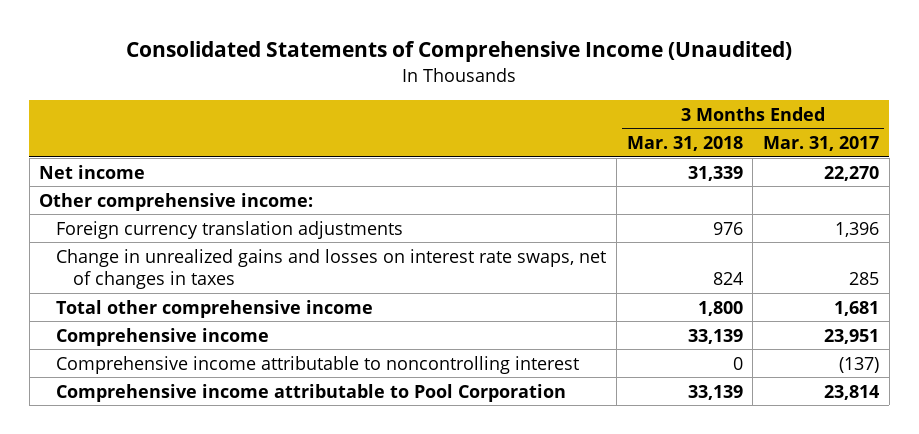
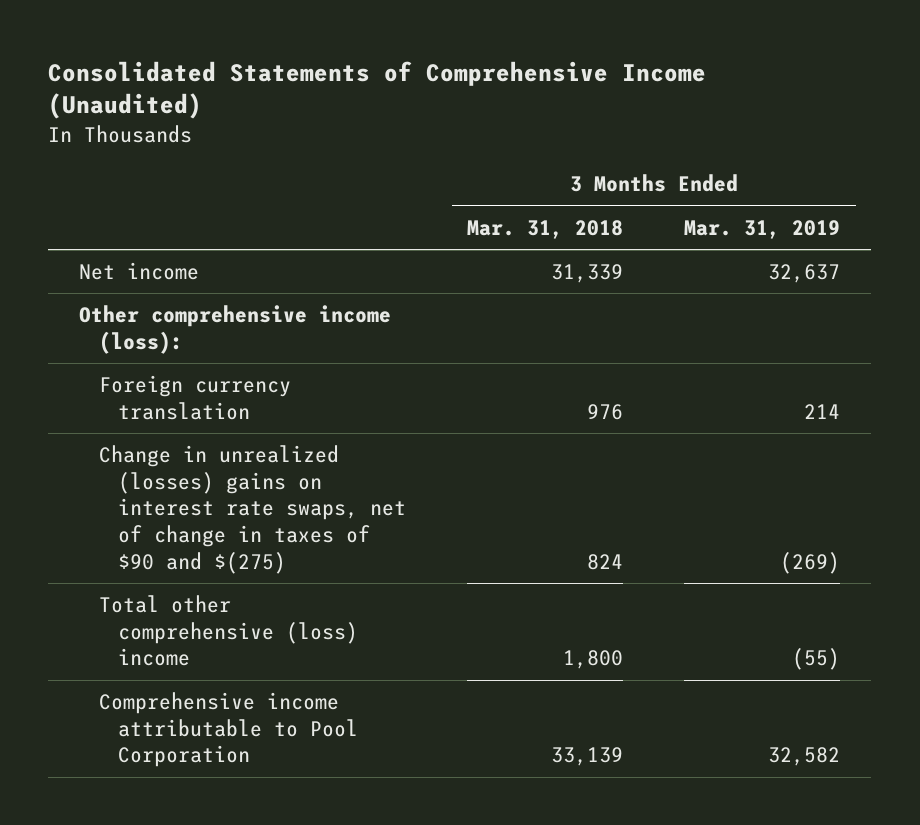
[763,136,880,152] Mar. 31, 2017 -> none
none -> [684,219,841,239] Mar. 31, 2019
[56,327,270,346] Comprehensive income -> none
[56,355,580,374] Comprehensive income attributable to noncontrolling interest -> none
[39,192,314,211] Other comprehensive income: -> [79,305,392,354] Other comprehensive income (loss):
[56,220,404,239] Foreign currency translation adjustments -> [98,375,291,420] Foreign currency translation
[56,248,607,290] Change in unrealized gains and losses on interest rate swaps, net of changes in taxes -> [98,445,406,574] Change in unrealized (losses) gains on interest rate swaps, net of change in taxes of $90 and $(275)
[56,299,374,318] Total other comprehensive income -> [98,595,358,667] Total other comprehensive (loss) income

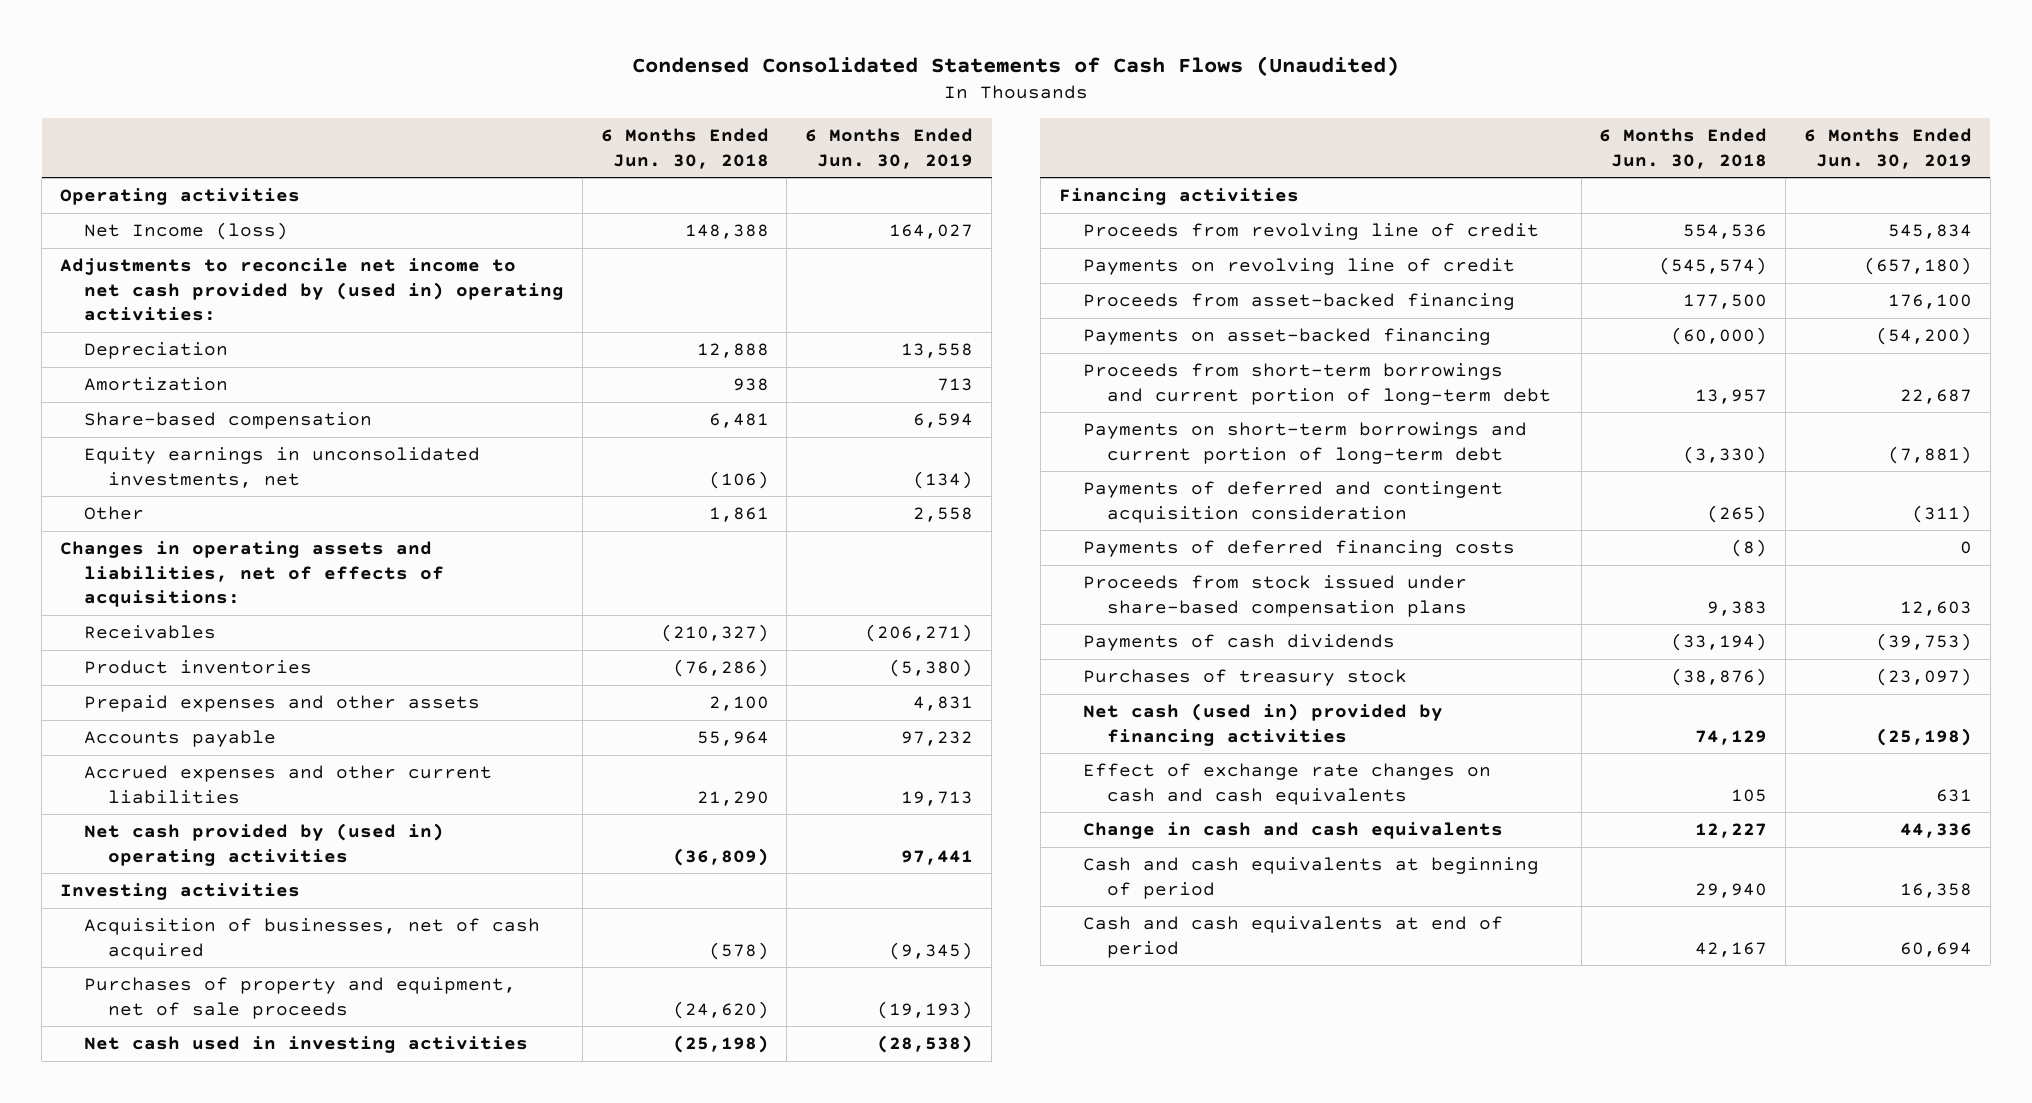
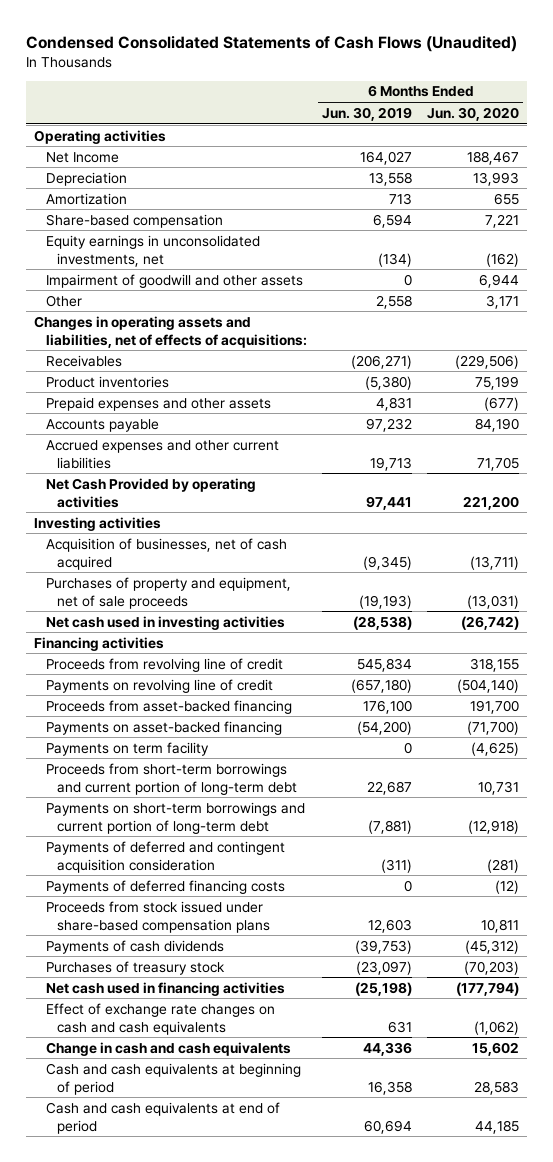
[600,127,769,169] 6 Months Ended Jun. 30, 2018 -> none
none -> [427,106,520,121] Jun. 30, 2020
[60,258,565,322] Adjustments to reconcile net income to net cash provided by (used in) operating activities: -> none
[84,222,289,241] Net Income (loss) -> [45,151,119,163] Net Income
none -> [45,273,303,288] Impairment of goodwill and other assets
[84,823,445,866] Net cash provided by (used in) operating activities -> [45,477,256,508] Net Cash Provided by operating activities
none -> [45,741,209,756] Payments on term facility
[1082,703,1443,746] Net cash (used in) provided by financing activities -> [45,981,285,996] Net cash used in financing activities

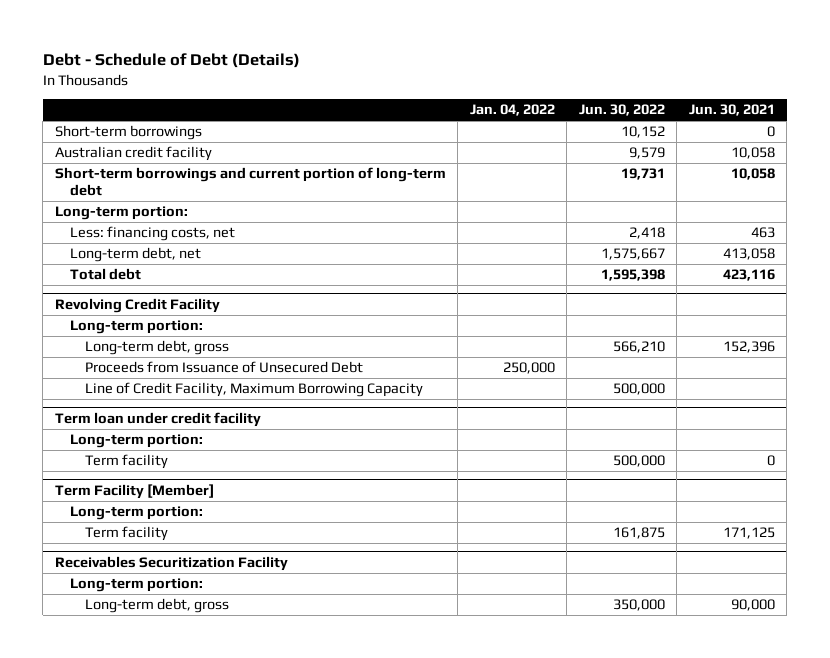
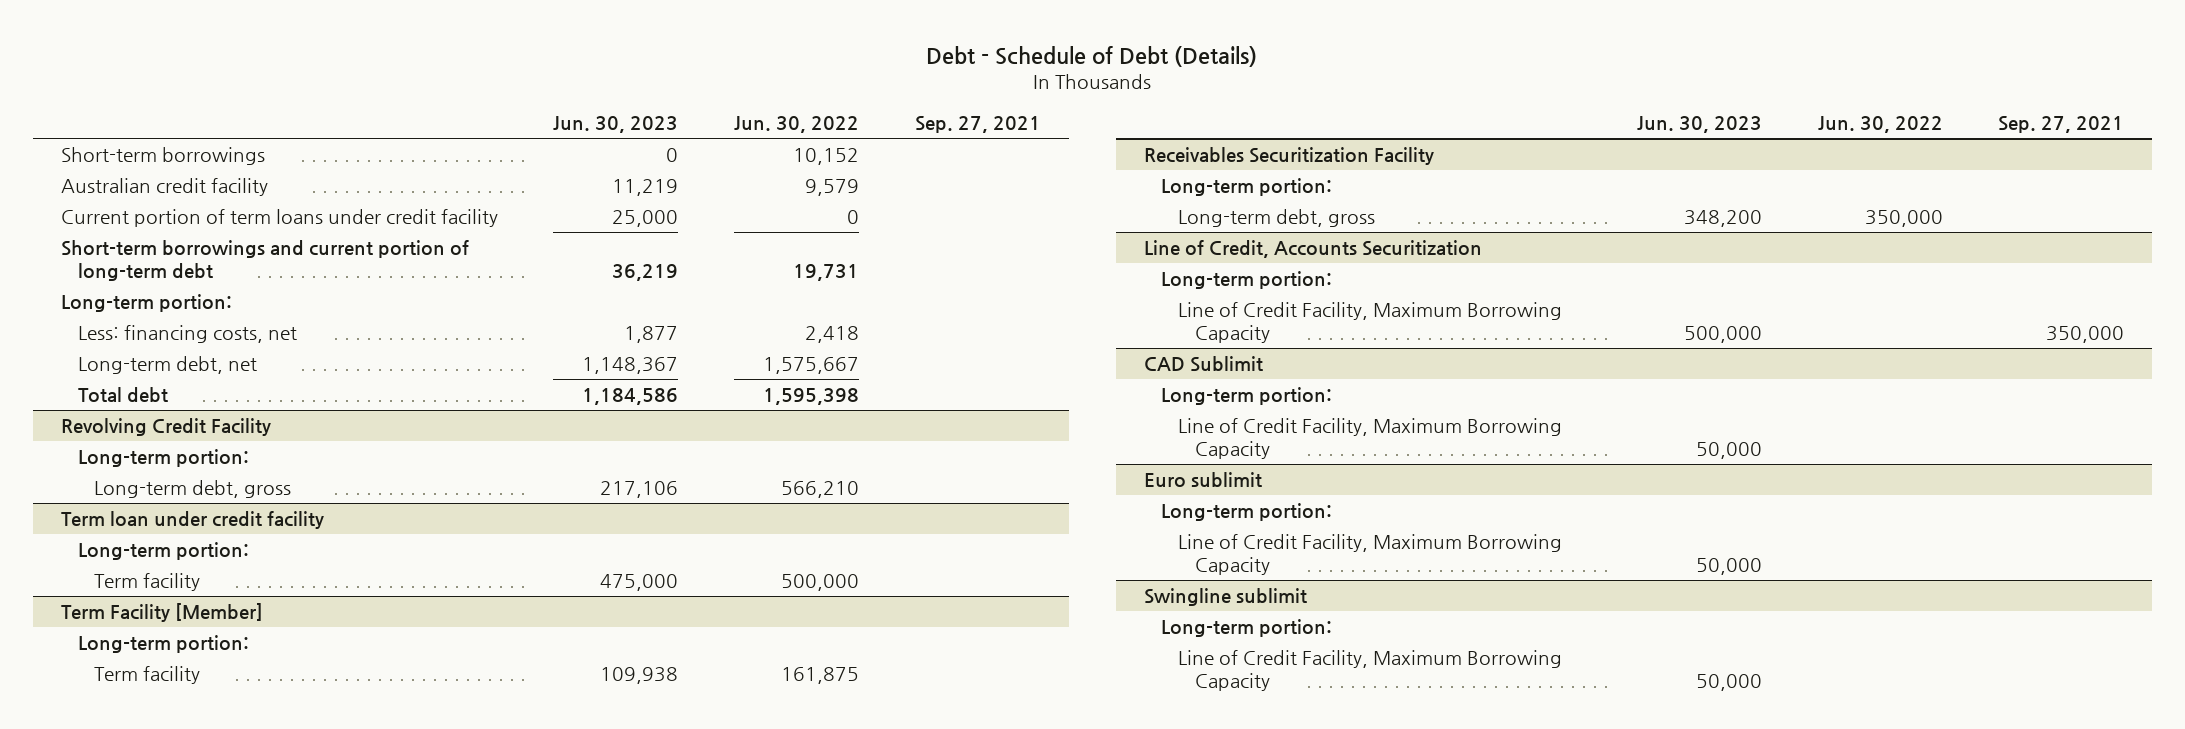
[469,104,555,117] Jan. 04, 2022 -> none
[688,104,775,117] Jun. 30, 2021 -> none
none -> [553,116,679,134] Jun. 30, 2023
none -> [914,116,1041,134] Sep. 27, 2021
none -> [60,208,498,227] Current portion of term loans under credit facility
[84,361,363,374] Proceeds from Issuance of Unsecured Debt -> none
[84,382,423,398] Line of Credit Facility, Maximum Borrowing Capacity -> none
none -> [1144,239,1483,258] Line of Credit, Accounts Securitization
none -> [1161,270,1333,289] Long-term portion:
none -> [1177,301,1562,344] Line of Credit Facility, Maximum Borrowing Capacity
none -> [1144,355,1264,372] CAD Sublimit
none -> [1161,386,1333,405] Long-term portion:
none -> [1177,417,1562,460] Line of Credit Facility, Maximum Borrowing Capacity
none -> [1144,471,1263,487] Euro sublimit
none -> [1161,502,1333,521] Long-term portion:
none -> [1177,533,1562,576] Line of Credit Facility, Maximum Borrowing Capacity
none -> [1144,587,1308,606] Swingline sublimit
none -> [1161,618,1333,637] Long-term portion:
none -> [1177,649,1562,692] Line of Credit Facility, Maximum Borrowing Capacity

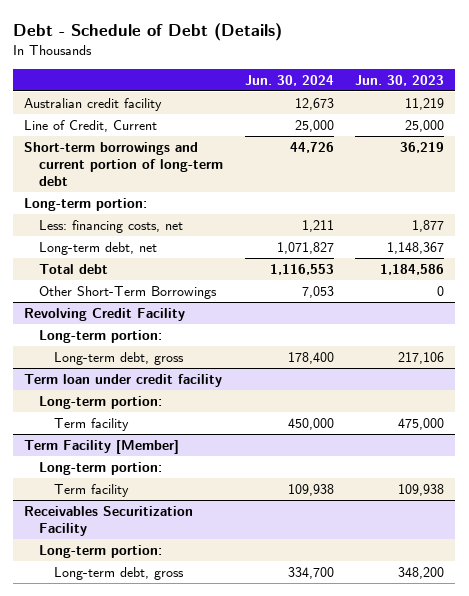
[734,116,860,134] Jun. 30, 2022 -> none
[914,116,1041,134] Sep. 27, 2021 -> none
none -> [244,74,334,86] Jun. 30, 2024
[60,146,265,165] Short-term borrowings -> none
[60,208,498,227] Current portion of term loans under credit facility -> none
none -> [24,120,158,133] Line of Credit, Current
none -> [39,286,218,300] Other Short-Term Borrowings
[1144,239,1483,258] Line of Credit, Accounts Securitization -> none
[1161,270,1333,289] Long-term portion: -> none
[1177,301,1562,344] Line of Credit Facility, Maximum Borrowing Capacity -> none
[1144,355,1264,372] CAD Sublimit -> none
[1161,386,1333,405] Long-term portion: -> none
[1177,417,1562,460] Line of Credit Facility, Maximum Borrowing Capacity -> none
[1144,471,1263,487] Euro sublimit -> none
[1161,502,1333,521] Long-term portion: -> none
[1177,533,1562,576] Line of Credit Facility, Maximum Borrowing Capacity -> none
[1144,587,1308,606] Swingline sublimit -> none
[1161,618,1333,637] Long-term portion: -> none
[1177,649,1562,692] Line of Credit Facility, Maximum Borrowing Capacity -> none

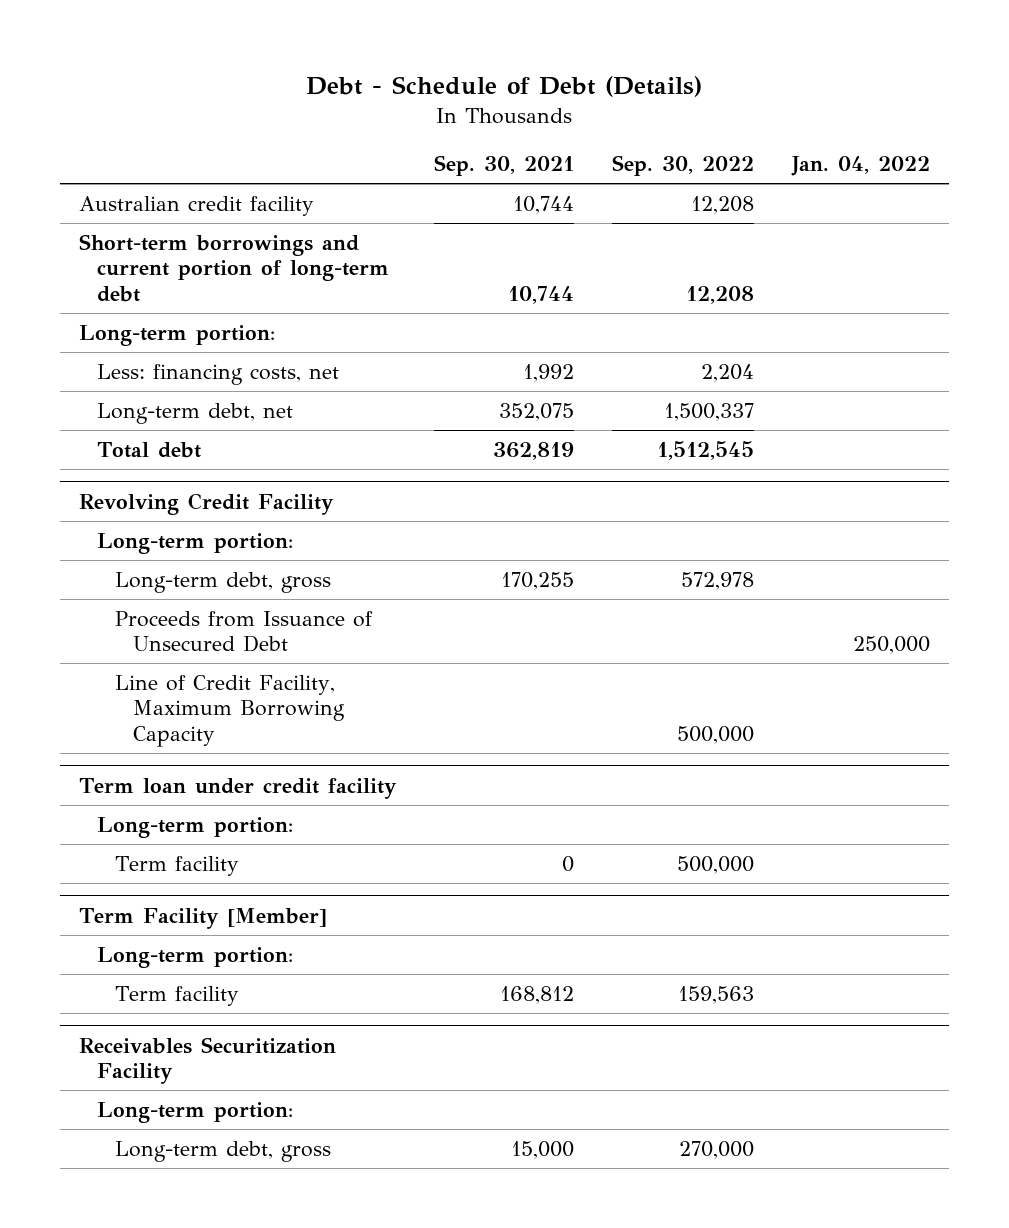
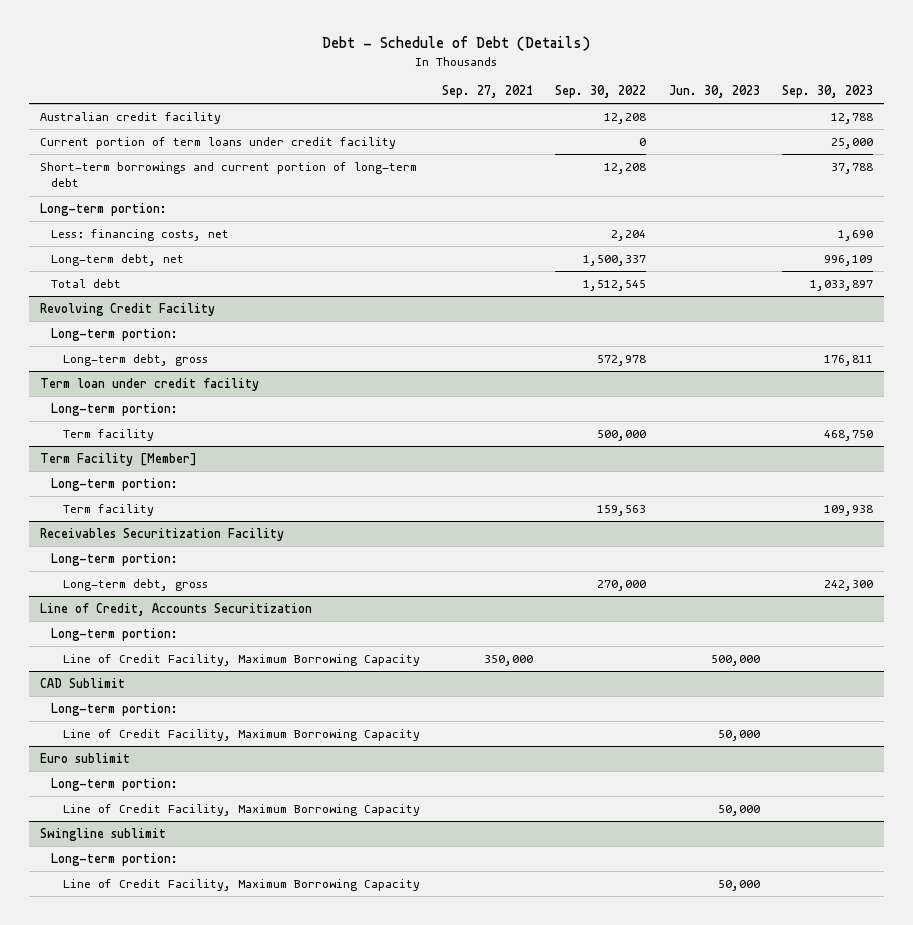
[433,155,574,177] Sep. 30, 2021 -> none
[790,156,930,177] Jan. 04, 2022 -> none
none -> [442,85,534,99] Sep. 27, 2021
none -> [668,85,760,99] Jun. 30, 2023
none -> [781,85,873,99] Sep. 30, 2023
none -> [39,136,396,149] Current portion of term loans under credit facility
[115,610,374,653] Proceeds from Issuance of Unsecured Debt -> none
[115,674,346,747] Line of Credit Facility, Maximum Borrowing Capacity -> none
none -> [39,602,312,616] Line of Credit, Accounts Securitization
none -> [51,627,179,641] Long-term portion:
none -> [62,653,420,666] Line of Credit Facility, Maximum Borrowing Capacity
none -> [39,677,125,688] CAD Sublimit
none -> [51,702,179,716] Long-term portion:
none -> [62,728,420,741] Line of Credit Facility, Maximum Borrowing Capacity
none -> [39,752,130,763] Euro sublimit
none -> [51,777,179,791] Long-term portion:
none -> [62,803,420,816] Line of Credit Facility, Maximum Borrowing Capacity
none -> [39,827,166,841] Swingline sublimit
none -> [51,852,179,866] Long-term portion:
none -> [62,878,420,891] Line of Credit Facility, Maximum Borrowing Capacity

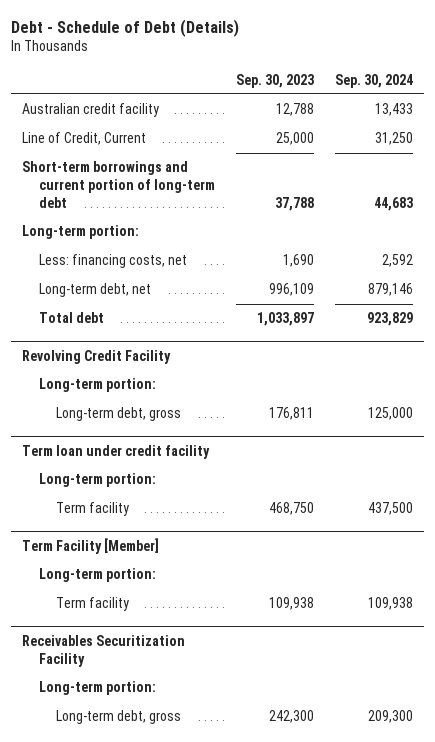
[442,85,534,99] Sep. 27, 2021 -> none
[555,85,647,99] Sep. 30, 2022 -> none
[668,85,760,99] Jun. 30, 2023 -> none
none -> [335,73,414,88] Sep. 30, 2024
[39,136,396,149] Current portion of term loans under credit facility -> none
none -> [21,132,146,146] Line of Credit, Current
[39,602,312,616] Line of Credit, Accounts Securitization -> none
[51,627,179,641] Long-term portion: -> none
[62,653,420,666] Line of Credit Facility, Maximum Borrowing Capacity -> none
[39,677,125,688] CAD Sublimit -> none
[51,702,179,716] Long-term portion: -> none
[62,728,420,741] Line of Credit Facility, Maximum Borrowing Capacity -> none
[39,752,130,763] Euro sublimit -> none
[51,777,179,791] Long-term portion: -> none
[62,803,420,816] Line of Credit Facility, Maximum Borrowing Capacity -> none
[39,827,166,841] Swingline sublimit -> none
[51,852,179,866] Long-term portion: -> none
[62,878,420,891] Line of Credit Facility, Maximum Borrowing Capacity -> none

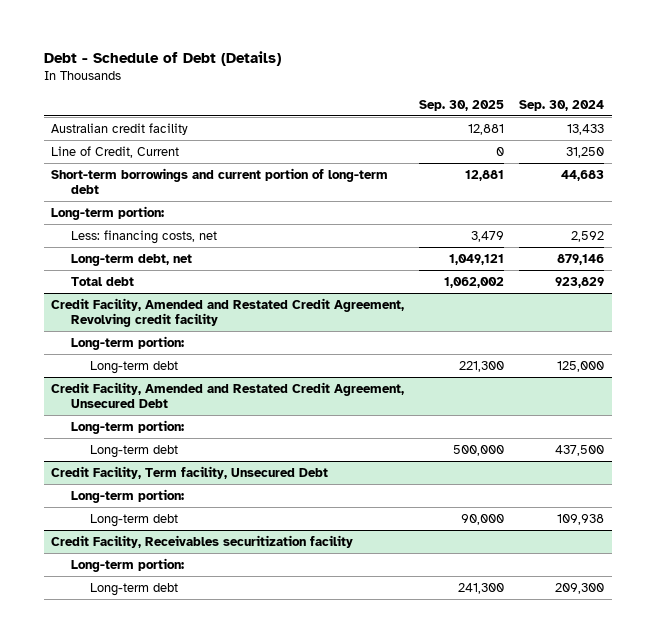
[235,73,314,88] Sep. 30, 2023 -> none
none -> [419,99,505,111] Sep. 30, 2025
[21,350,171,365] Revolving Credit Facility -> none
none -> [51,297,405,327] Credit Facility, Amended and Restated Credit Agreement, Revolving credit facility
[21,445,210,460] Term loan under credit facility -> none
[55,407,181,422] Long-term debt, gross -> [90,360,179,374] Long-term debt
none -> [51,381,405,408] Credit Facility, Amended and Restated Credit Agreement, Unsecured Debt
[21,538,159,555] Term Facility [Member] -> none
[55,502,129,517] Term facility -> [90,444,179,458] Long-term debt
none -> [51,465,329,479] Credit Facility, Term facility, Unsecured Debt
[55,597,129,612] Term facility -> [90,513,179,527] Long-term debt
[21,635,185,667] Receivables Securitization Facility -> [51,534,354,548] Credit Facility, Receivables securitization facility
[55,710,181,725] Long-term debt, gross -> [90,582,179,596] Long-term debt

